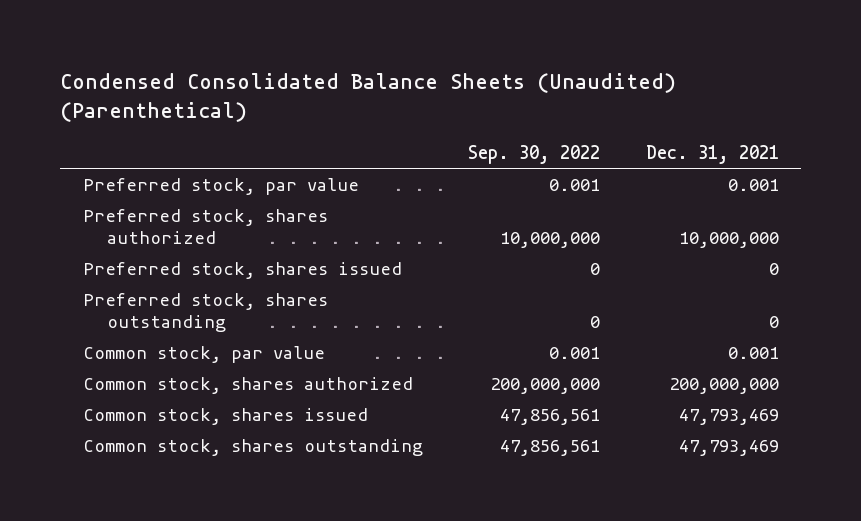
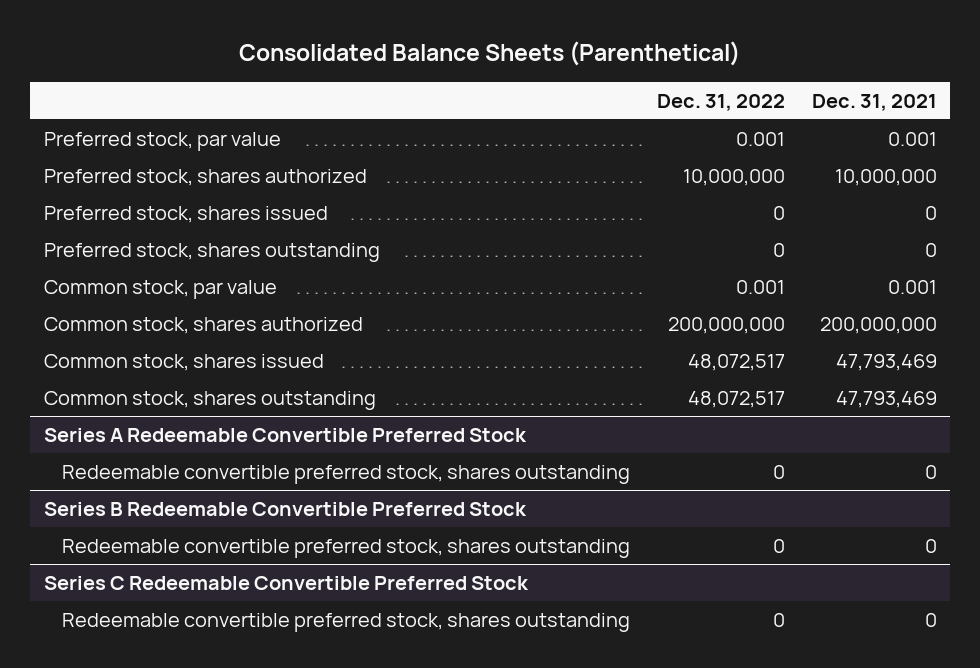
[60,73,677,123] Condensed Consolidated Balance Sheets (Unaudited) (Parenthetical) -> [239,41,741,67] Consolidated Balance Sheets (Parenthetical)
[468,145,601,165] Sep. 30, 2022 -> none
none -> [656,93,785,111] Dec. 31, 2022
none -> [43,427,527,442] Series A Redeemable Convertible Preferred Stock
none -> [61,464,630,484] Redeemable convertible preferred stock, shares outstanding
none -> [43,501,527,516] Series B Redeemable Convertible Preferred Stock
none -> [61,538,630,558] Redeemable convertible preferred stock, shares outstanding
none -> [43,575,529,590] Series C Redeemable Convertible Preferred Stock
none -> [61,612,630,632] Redeemable convertible preferred stock, shares outstanding

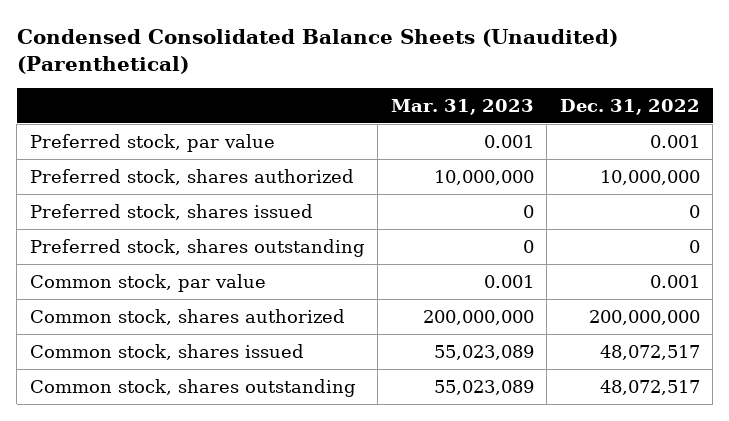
[239,41,741,67] Consolidated Balance Sheets (Parenthetical) -> [16,28,618,74] Condensed Consolidated Balance Sheets (Unaudited) (Parenthetical)
[811,93,937,111] Dec. 31, 2021 -> none
none -> [390,99,534,116] Mar. 31, 2023
[43,427,527,442] Series A Redeemable Convertible Preferred Stock -> none
[61,464,630,484] Redeemable convertible preferred stock, shares outstanding -> none
[43,501,527,516] Series B Redeemable Convertible Preferred Stock -> none
[61,538,630,558] Redeemable convertible preferred stock, shares outstanding -> none
[43,575,529,590] Series C Redeemable Convertible Preferred Stock -> none
[61,612,630,632] Redeemable convertible preferred stock, shares outstanding -> none

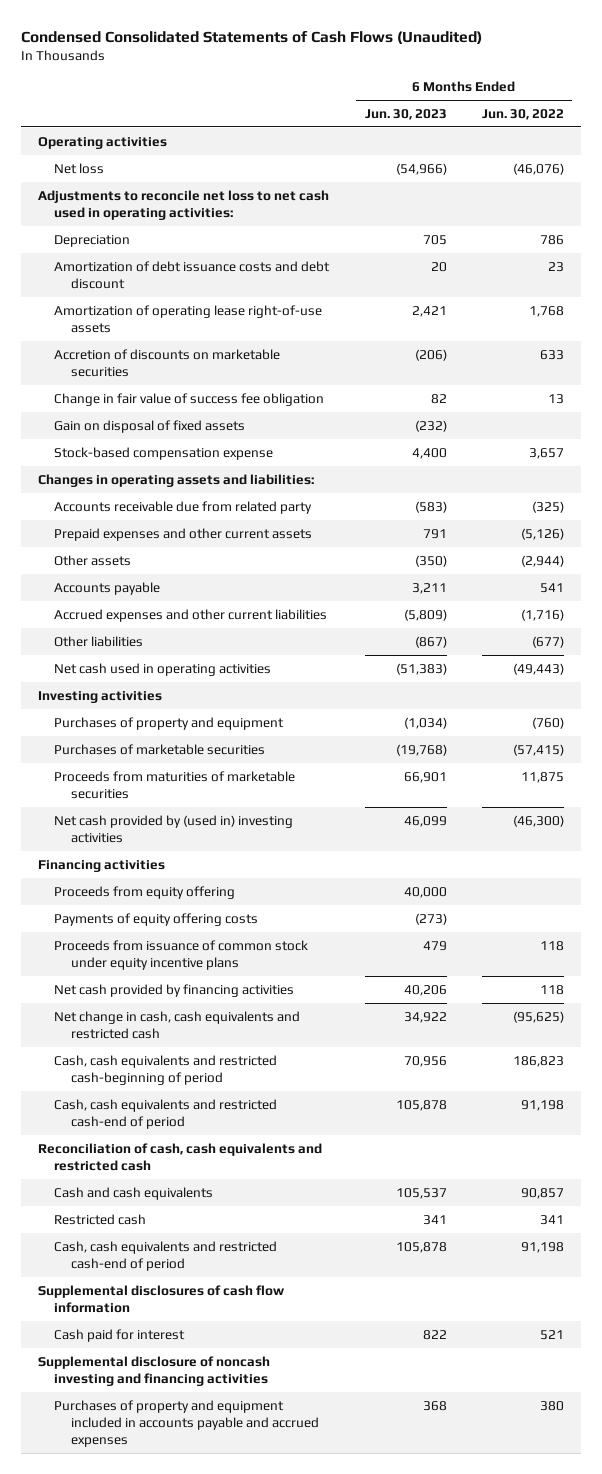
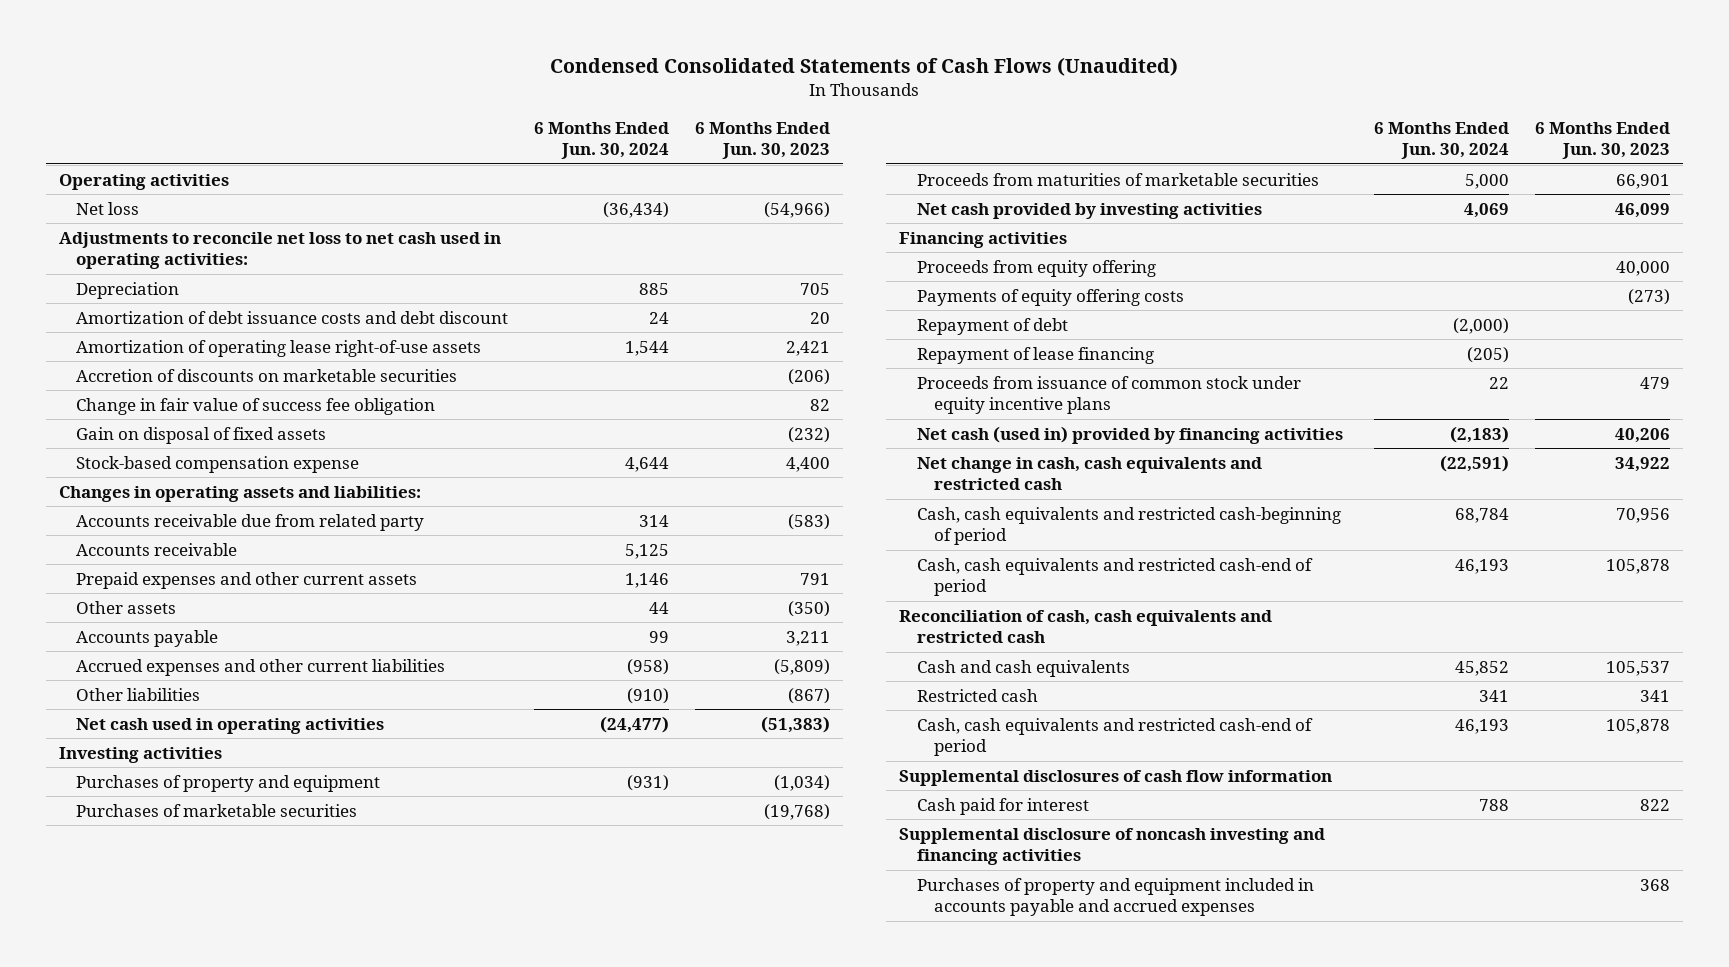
[481,108,564,120] Jun. 30, 2022 -> none
none -> [534,121,670,160] 6 Months Ended Jun. 30, 2024
none -> [76,542,238,556] Accounts receivable
[54,814,294,844] Net cash provided by (used in) investing activities -> [916,202,1262,219] Net cash provided by investing activities
none -> [916,317,1068,335] Repayment of debt
none -> [916,346,1154,364] Repayment of lease financing
[54,983,295,997] Net cash provided by financing activities -> [916,425,1343,444] Net cash (used in) provided by financing activities

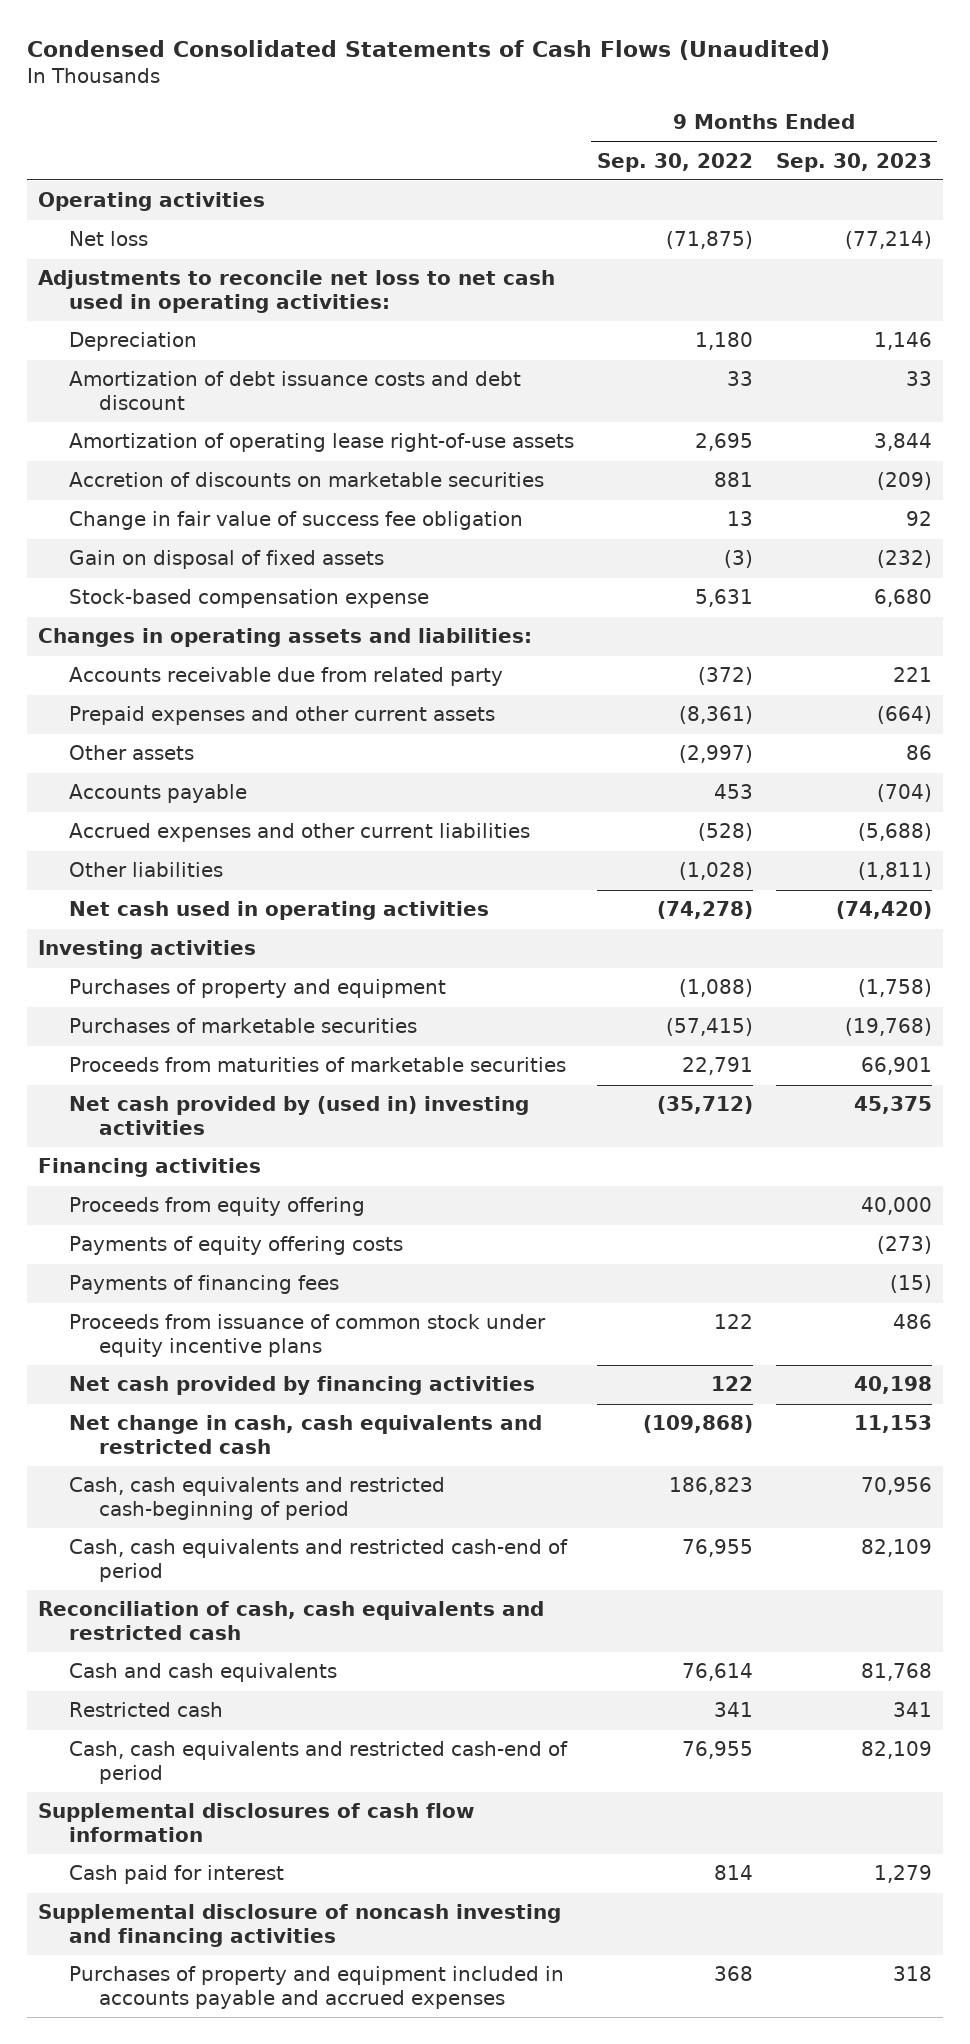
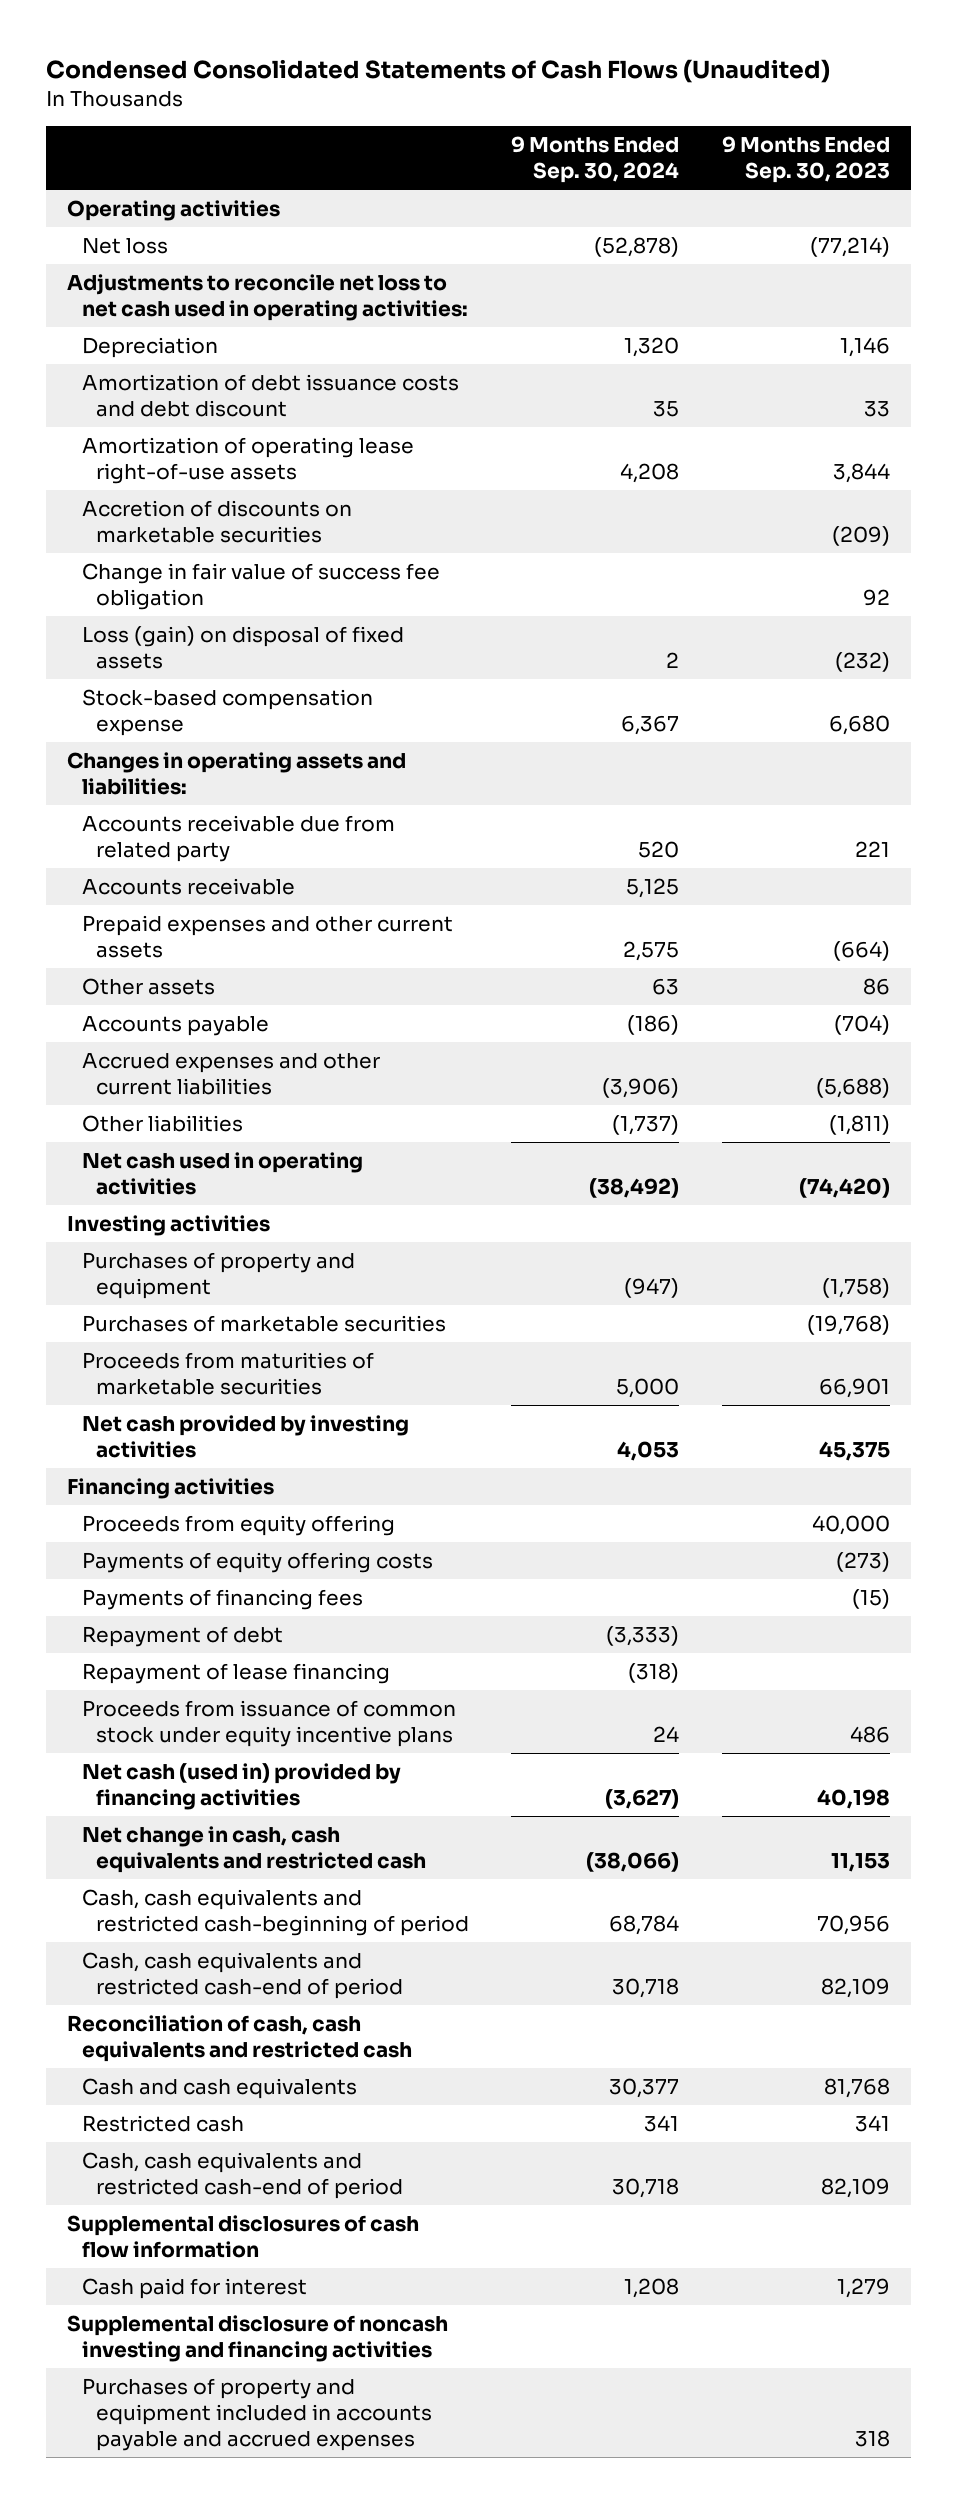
[596,152,753,172] Sep. 30, 2022 -> none
none -> [511,136,680,184] 9 Months Ended Sep. 30, 2024
[68,550,384,570] Gain on disposal of fixed assets -> [81,626,404,670] Loss (gain) on disposal of fixed assets
none -> [81,878,295,896] Accounts receivable
[68,1096,529,1136] Net cash provided by (used in) investing activities -> [81,1415,409,1459] Net cash provided by investing activities
none -> [81,1626,283,1648] Repayment of debt
none -> [81,1663,390,1685] Repayment of lease financing
[68,1376,535,1396] Net cash provided by financing activities -> [81,1763,401,1811] Net cash (used in) provided by financing activities

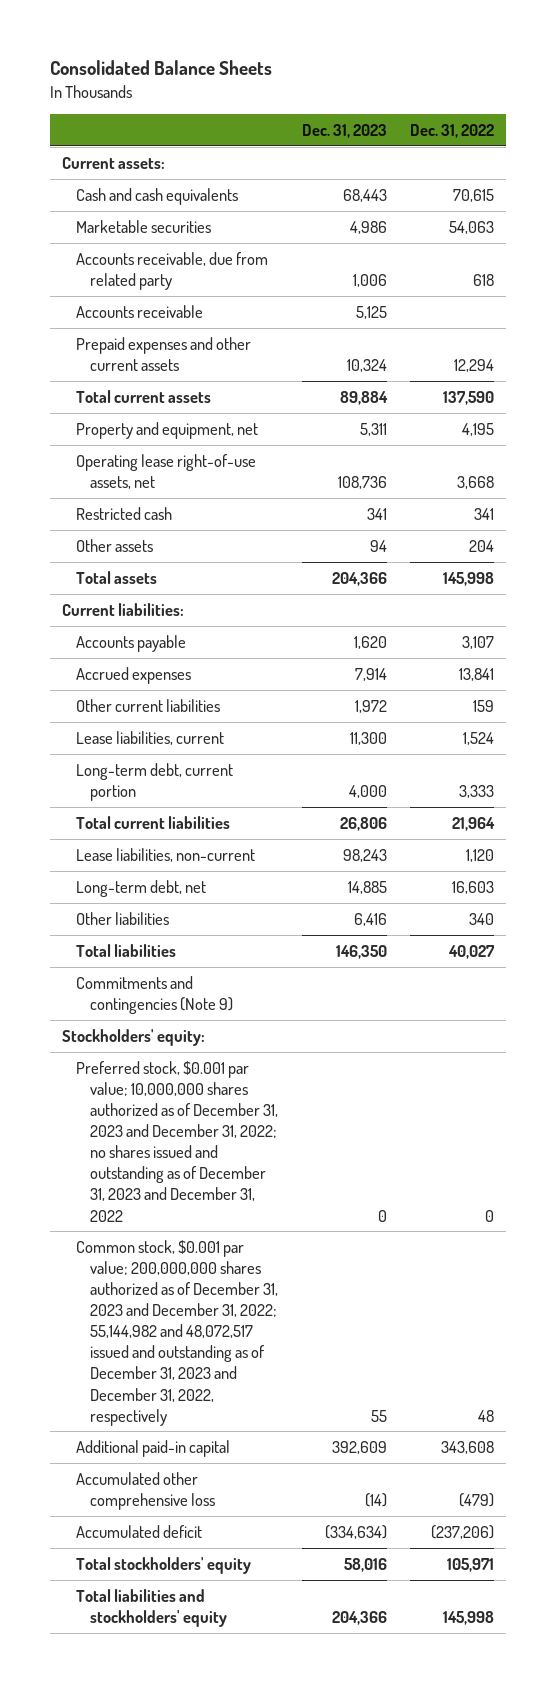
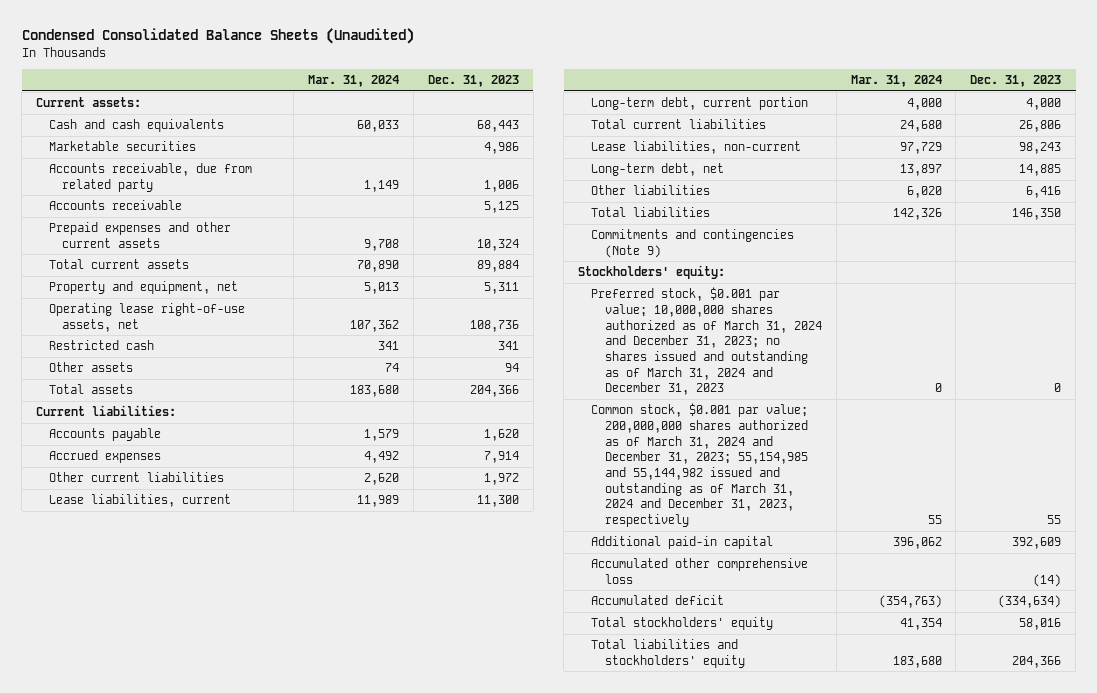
[49,60,272,76] Consolidated Balance Sheets -> [21,28,414,45] Condensed Consolidated Balance Sheets (Unaudited)
[410,123,495,138] Dec. 31, 2022 -> none
none -> [308,75,400,88] Mar. 31, 2024
[75,1060,278,1222] Preferred stock, $0.001 par value; 10,000,000 shares authorized as of December 31, 2023 and December 31, 2022; no shares issued and outstanding as of December 31, 2023 and December 31, 2022 -> [591,287,822,396] Preferred stock, $0.001 par value; 10,000,000 shares authorized as of March 31, 2024 and December 31, 2023; no shares issued and outstanding as of March 31, 2024 and December 31, 2023
[75,1239,278,1426] Common stock, $0.001 par value; 200,000,000 shares authorized as of December 31, 2023 and December 31, 2022; 55,144,982 and 48,072,517 issued and outstanding as of December 31, 2023 and December 31, 2022, respectively -> [591,403,809,528] Common stock, $0.001 par value; 200,000,000 shares authorized as of March 31, 2024 and December 31, 2023; 55,154,985 and 55,144,982 issued and outstanding as of March 31, 2024 and December 31, 2023, respectively

